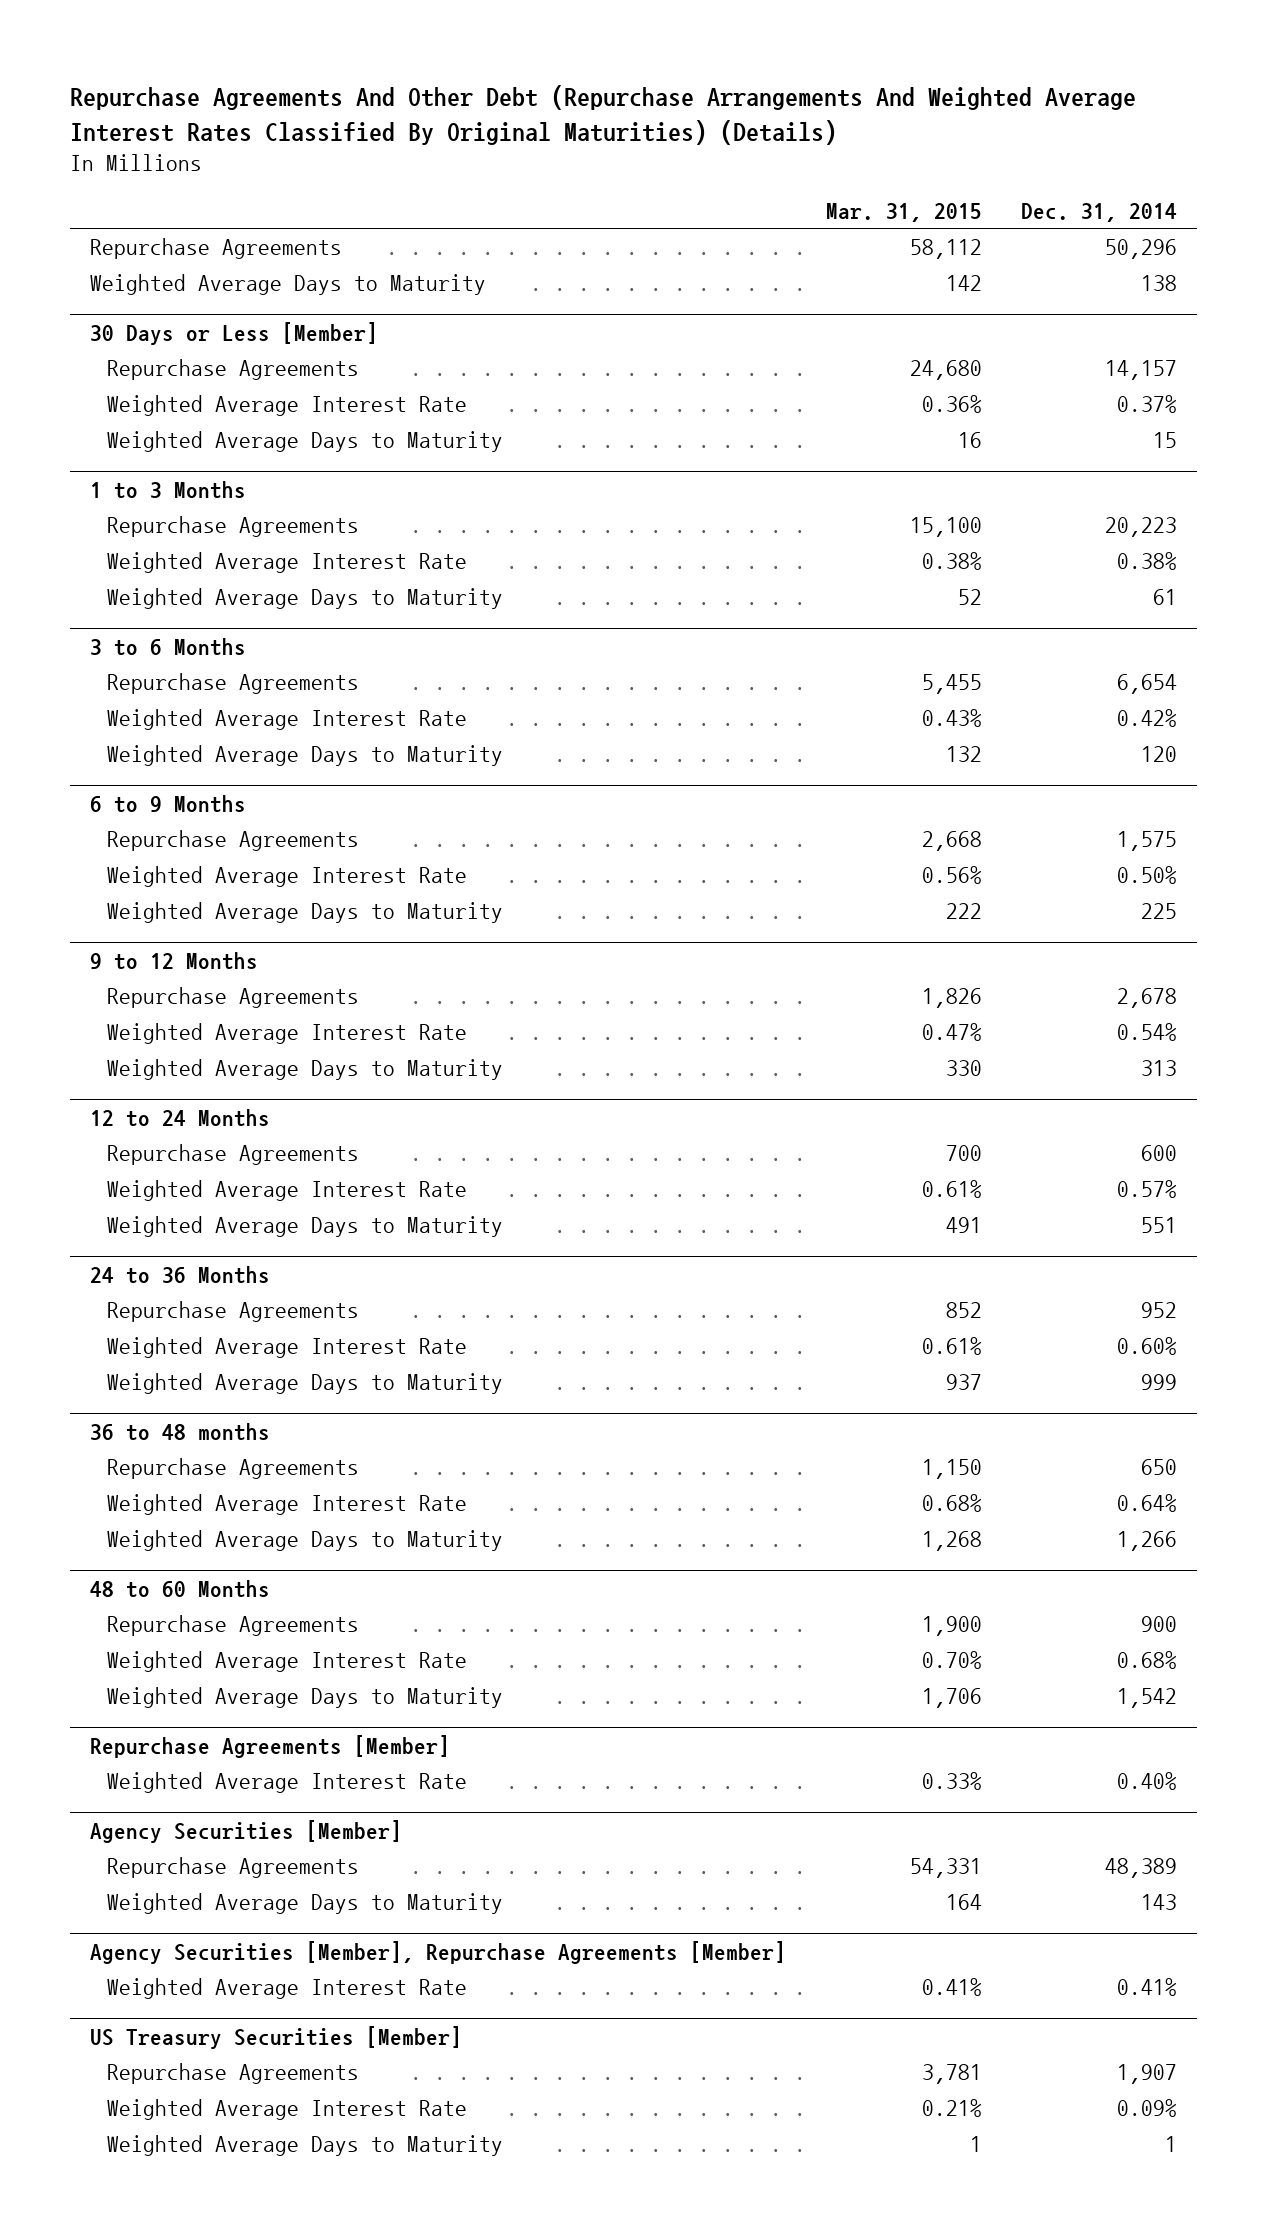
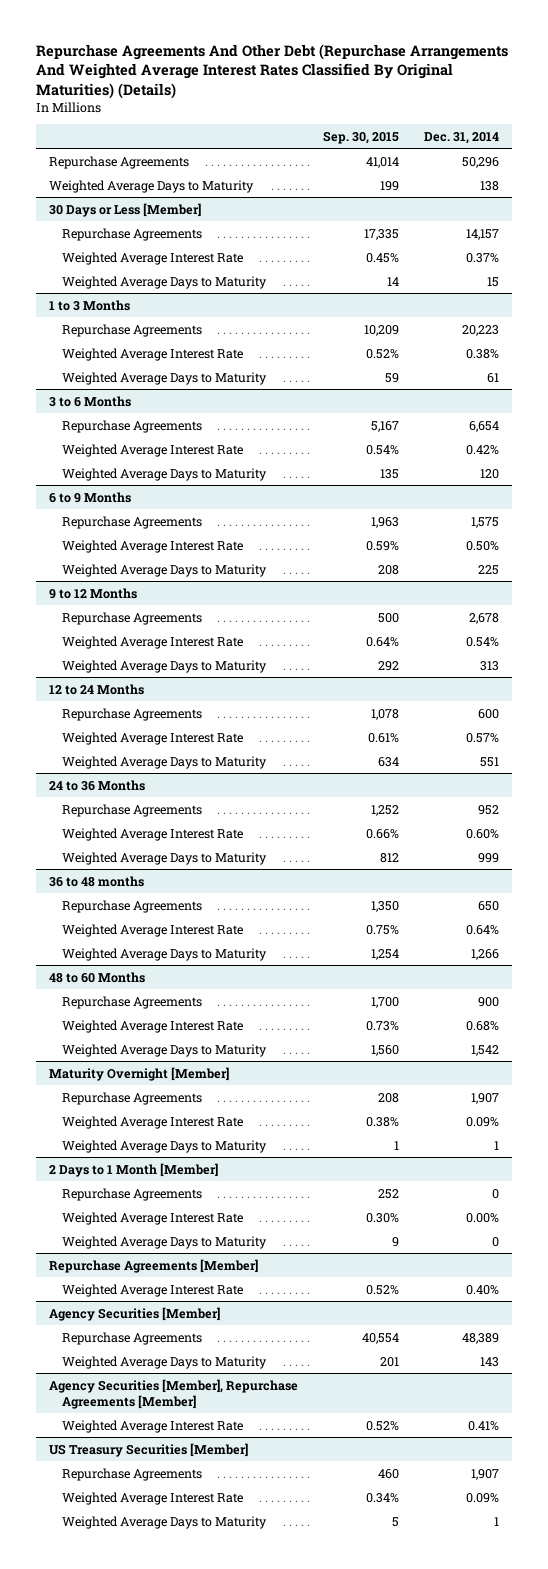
[825,202,982,222] Mar. 31, 2015 -> none
none -> [323,130,400,144] Sep. 30, 2015
none -> [48,1066,229,1081] Maturity Overnight [Member]
none -> [61,1091,202,1105] Repurchase Agreements
none -> [61,1115,243,1129] Weighted Average Interest Rate
none -> [61,1139,267,1153] Weighted Average Days to Maturity
none -> [48,1162,218,1177] 2 Days to 1 Month [Member]
none -> [61,1187,202,1201] Repurchase Agreements
none -> [61,1211,243,1225] Weighted Average Interest Rate
none -> [61,1235,267,1249] Weighted Average Days to Maturity

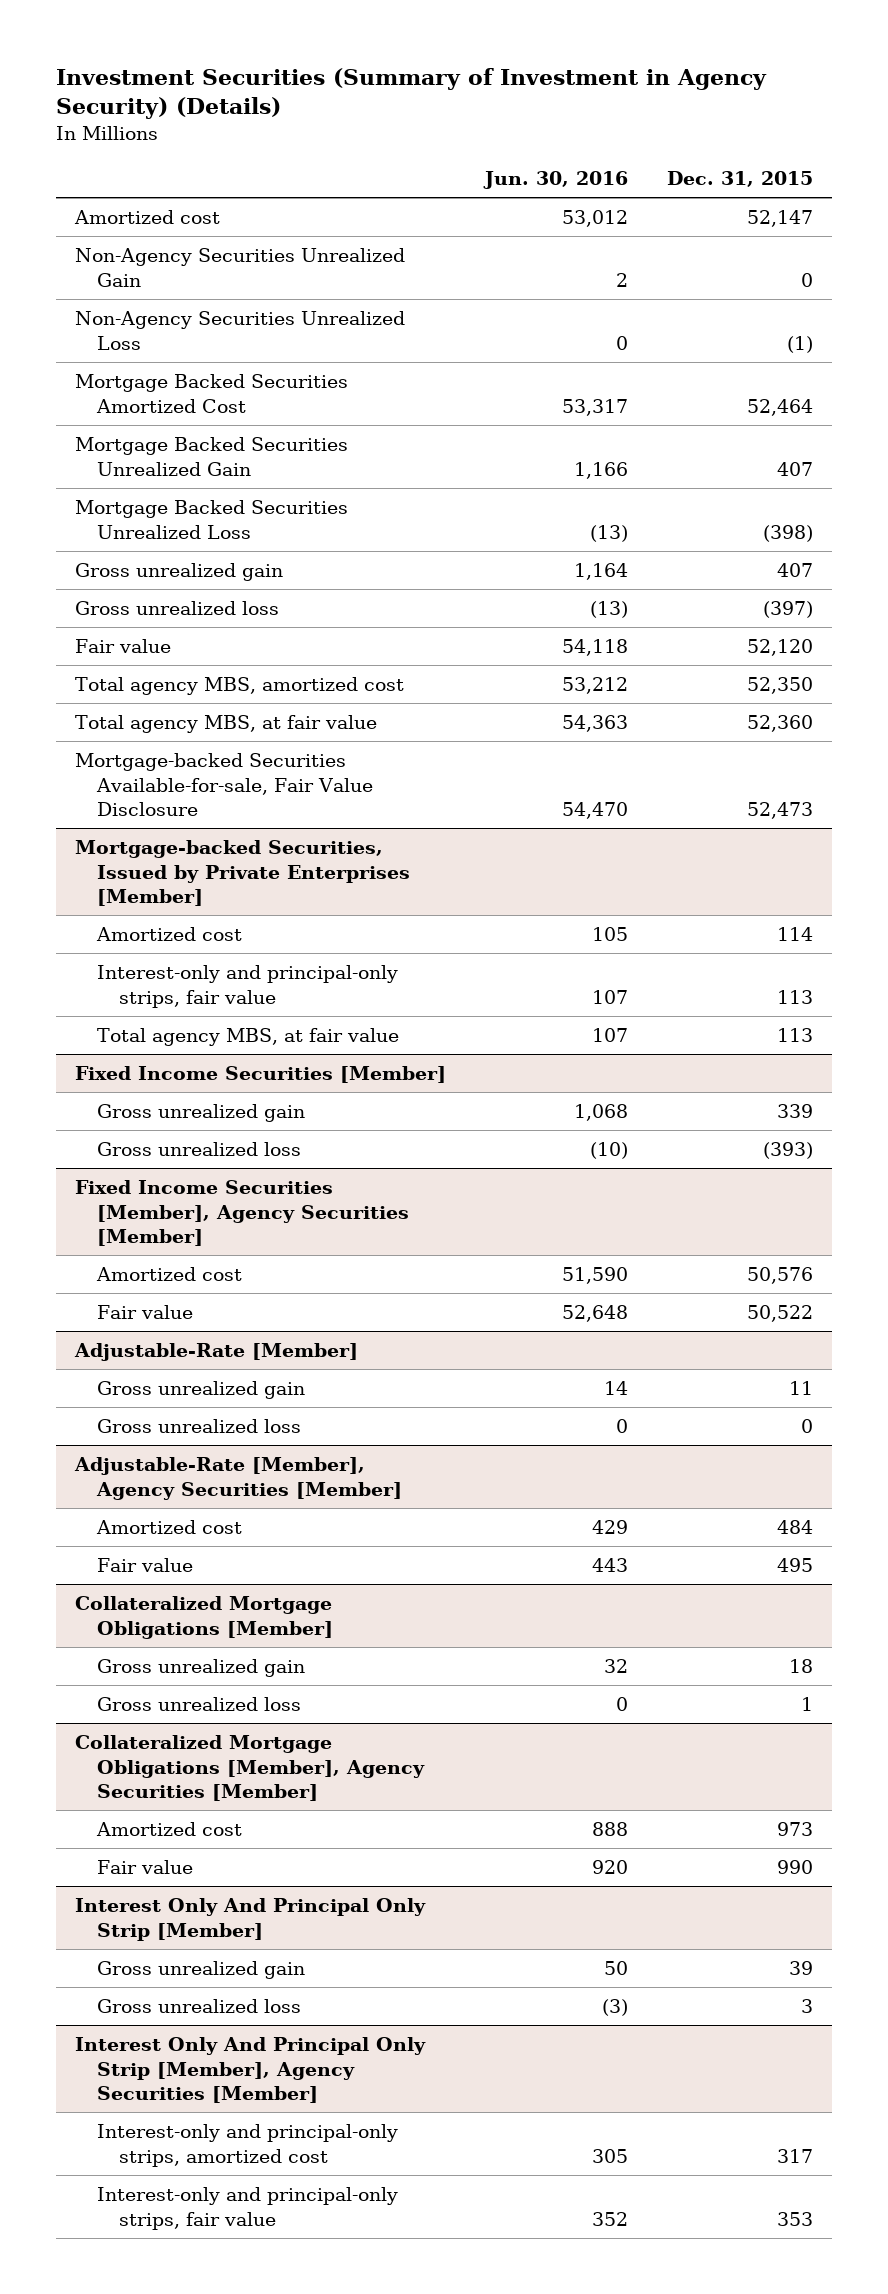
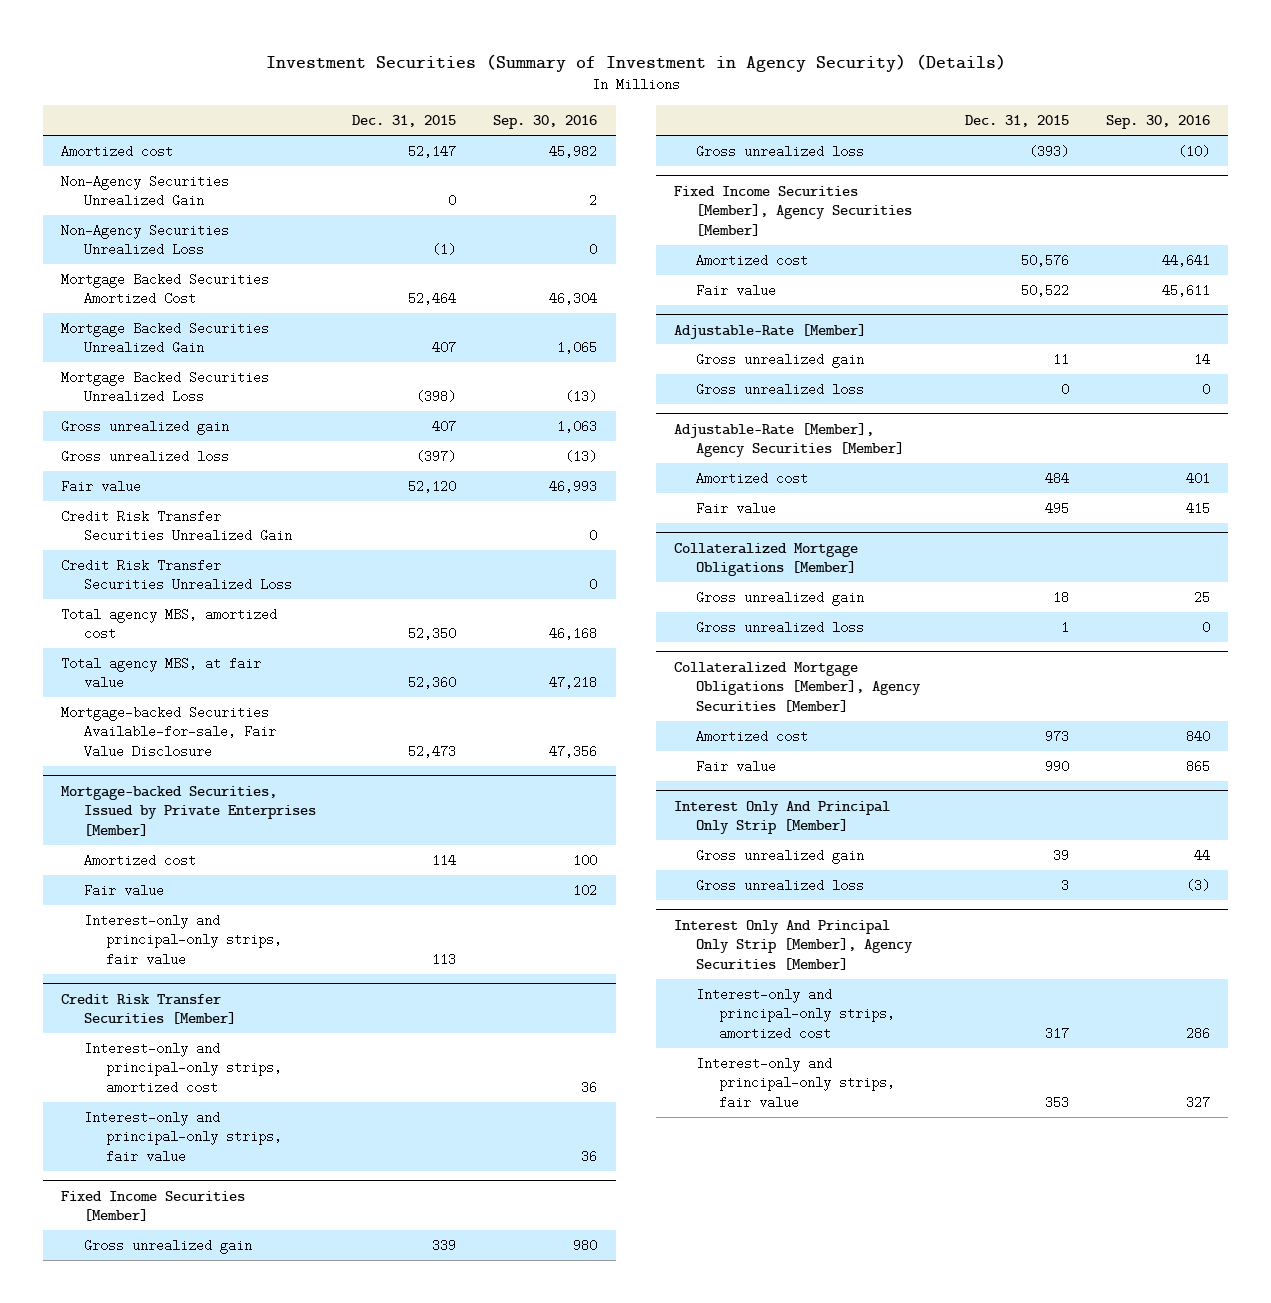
[483,170,629,189] Jun. 30, 2016 -> none
none -> [493,115,598,130] Sep. 30, 2016
none -> [61,509,292,543] Credit Risk Transfer Securities Unrealized Gain
none -> [61,558,292,592] Credit Risk Transfer Securities Unrealized Loss
none -> [83,883,164,897] Fair value
[97,1028,400,1047] Total agency MBS, at fair value -> none
none -> [61,993,236,1025] Credit Risk Transfer Securities [Member]
none -> [83,1041,283,1094] Interest-only and principal-only strips, amortized cost
none -> [83,1110,283,1163] Interest-only and principal-only strips, fair value

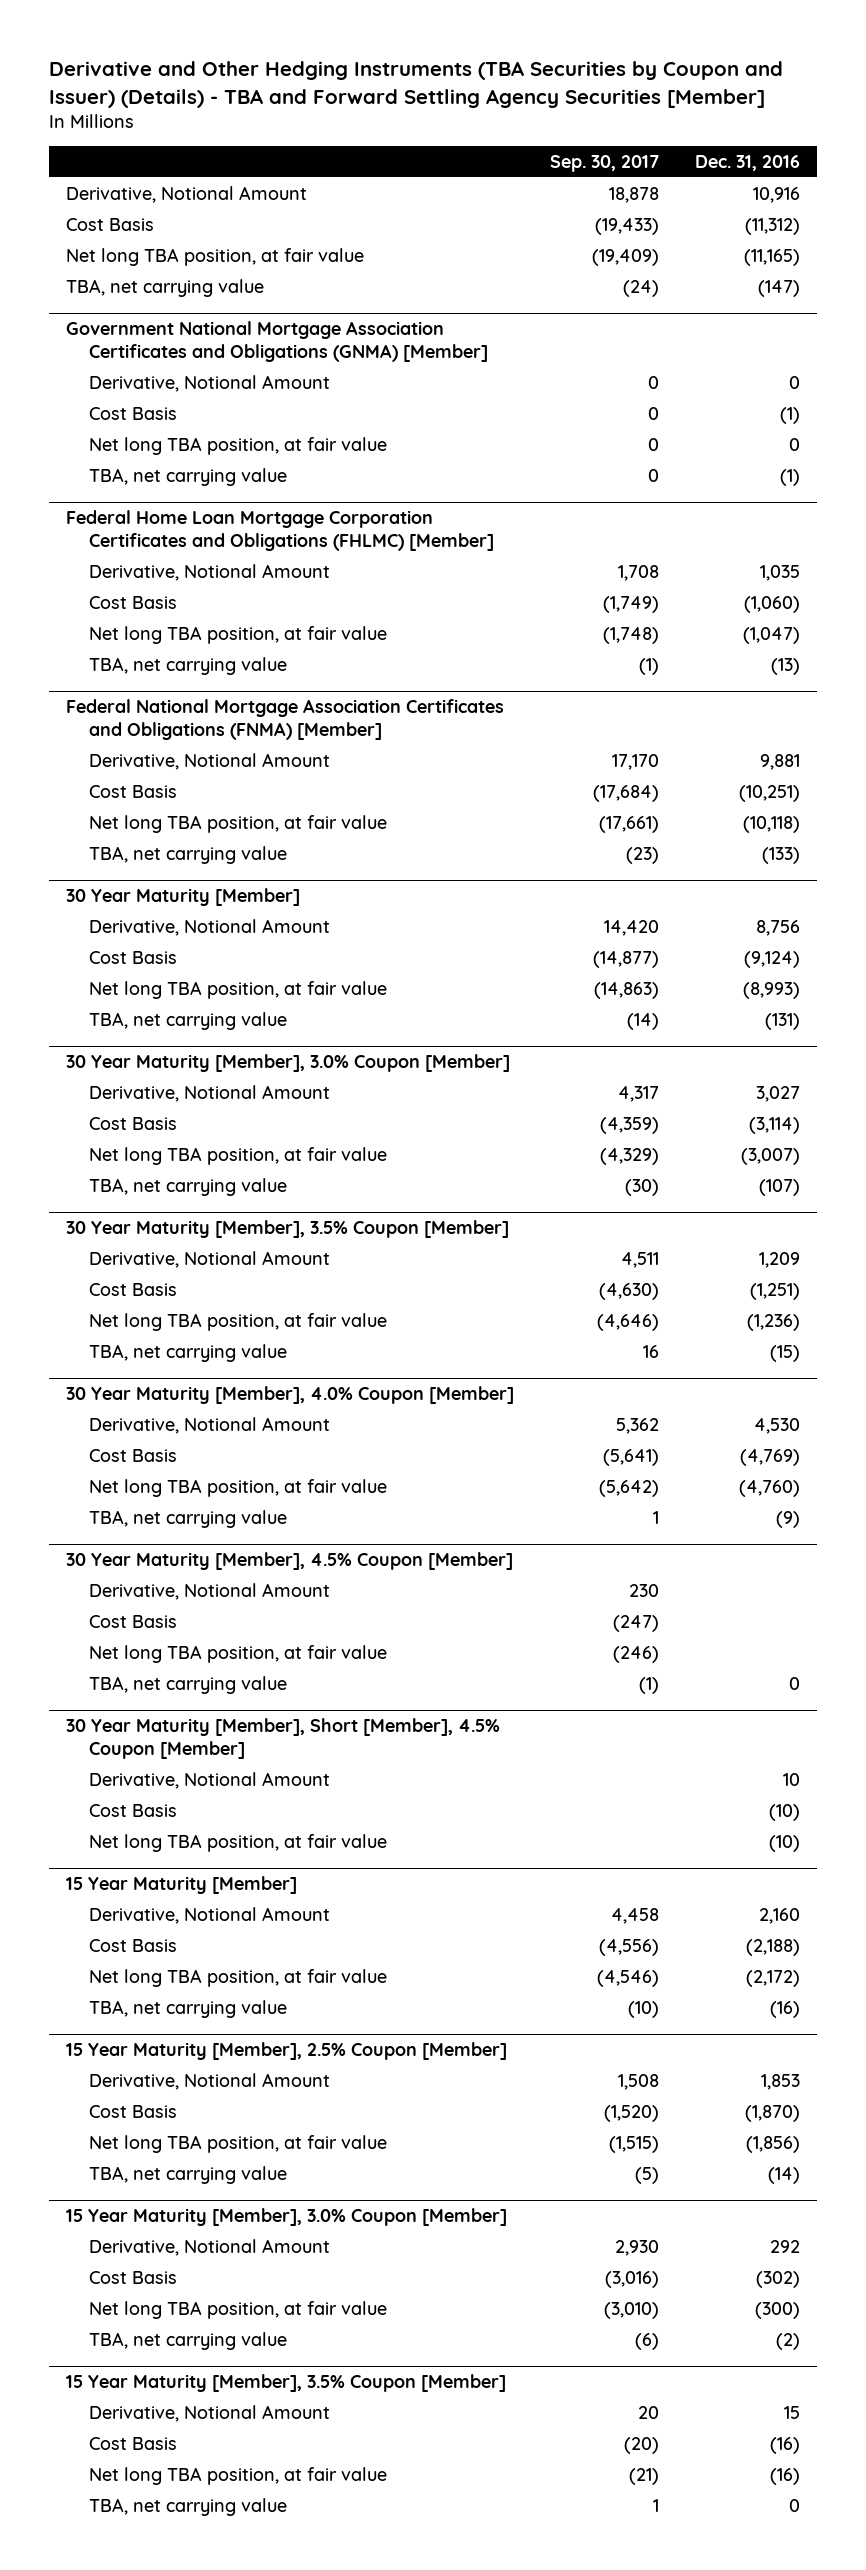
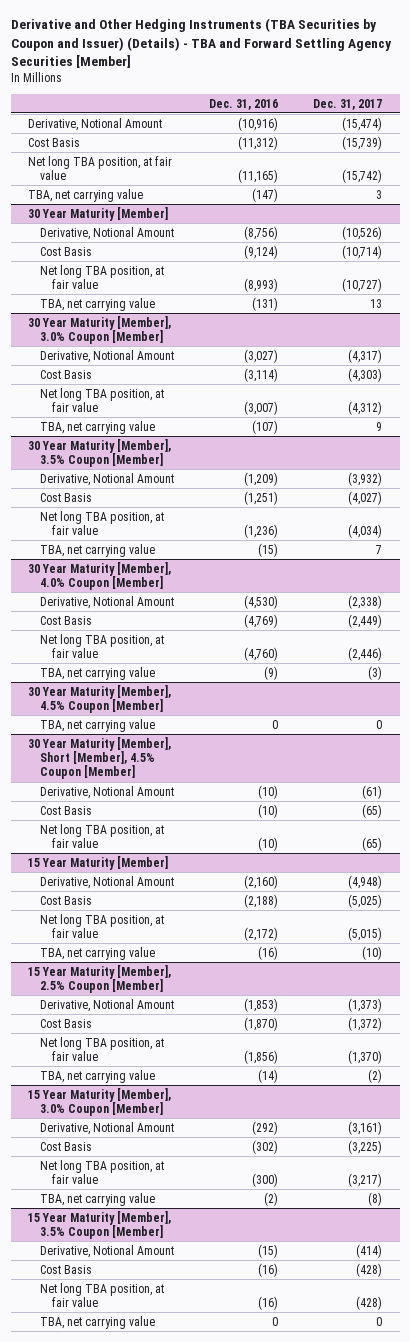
[549,154,659,172] Sep. 30, 2017 -> none
none -> [313,98,383,110] Dec. 31, 2017
[752,186,800,203] 10,916 -> [238,116,279,131] (10,916)
[66,321,489,362] Government National Mortgage Association Certificates and Obligations (GNMA) [Member] -> none
[89,374,331,392] Derivative, Notional Amount -> none
[89,406,178,420] Cost Basis -> none
[89,436,388,455] Net long TBA position, at fair value -> none
[89,467,288,486] TBA, net carrying value -> none
[66,510,495,551] Federal Home Loan Mortgage Corporation Certificates and Obligations (FHLMC) [Member] -> none
[89,563,331,581] Derivative, Notional Amount -> none
[89,595,178,609] Cost Basis -> none
[89,625,388,644] Net long TBA position, at fair value -> none
[89,656,288,675] TBA, net carrying value -> none
[66,699,505,740] Federal National Mortgage Association Certificates and Obligations (FNMA) [Member] -> none
[89,752,331,770] Derivative, Notional Amount -> none
[89,784,178,798] Cost Basis -> none
[89,814,388,833] Net long TBA position, at fair value -> none
[89,845,288,864] TBA, net carrying value -> none
[755,919,800,936] 8,756 -> [244,225,279,240] (8,756)
[755,1085,800,1102] 3,027 -> [244,348,279,363] (3,027)
[758,1251,800,1268] 1,209 -> [244,471,279,486] (1,209)
[753,1417,800,1434] 4,530 -> [244,594,279,609] (4,530)
[89,1582,331,1600] Derivative, Notional Amount -> none
[89,1614,178,1628] Cost Basis -> none
[89,1644,388,1663] Net long TBA position, at fair value -> none
[782,1772,800,1786] 10 -> [258,784,279,799] (10)
[758,1907,800,1924] 2,160 -> [244,874,279,889] (2,160)
[760,2073,800,2090] 1,853 -> [244,997,279,1012] (1,853)
[769,2239,800,2253] 292 -> [252,1120,279,1135] (292)
[783,2405,800,2419] 15 -> [258,1243,279,1258] (15)

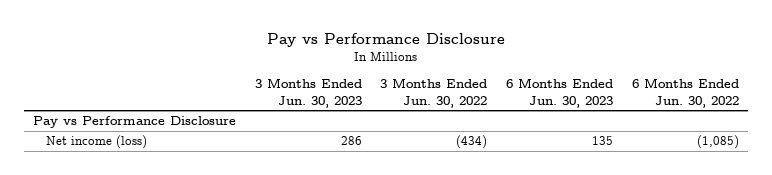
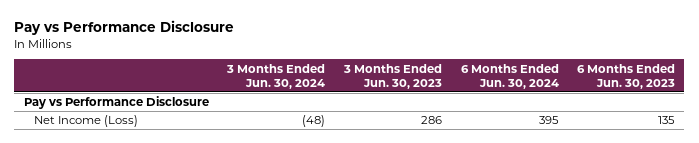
[380,78,488,108] 3 Months Ended Jun. 30, 2022 -> none
[632,78,740,108] 6 Months Ended Jun. 30, 2022 -> none
none -> [226,63,326,89] 3 Months Ended Jun. 30, 2024
none -> [460,63,559,89] 6 Months Ended Jun. 30, 2024
[46,135,148,150] Net income (loss) -> [34,115,139,128] Net Income (Loss)

